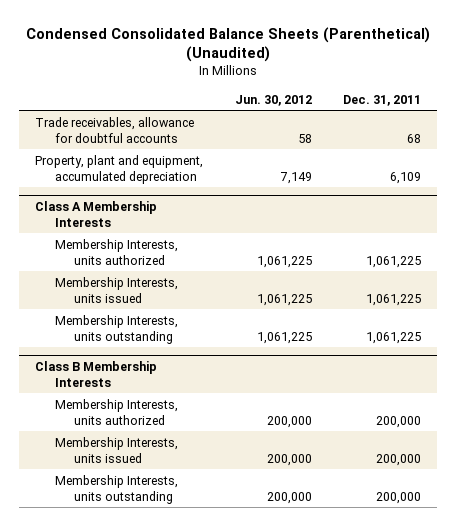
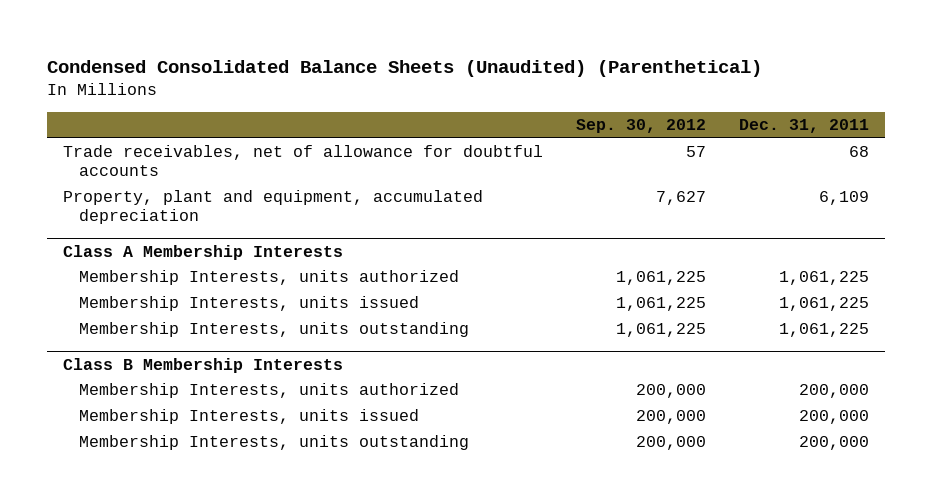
[26,26,431,63] Condensed Consolidated Balance Sheets (Parenthetical) (Unaudited) -> [47,59,763,77] Condensed Consolidated Balance Sheets (Unaudited) (Parenthetical)
[234,94,312,106] Jun. 30, 2012 -> none
none -> [576,119,707,134] Sep. 30, 2012
[35,116,195,143] Trade receivables, allowance for doubtful accounts -> [63,145,544,177] Trade receivables, net of allowance for doubtful accounts

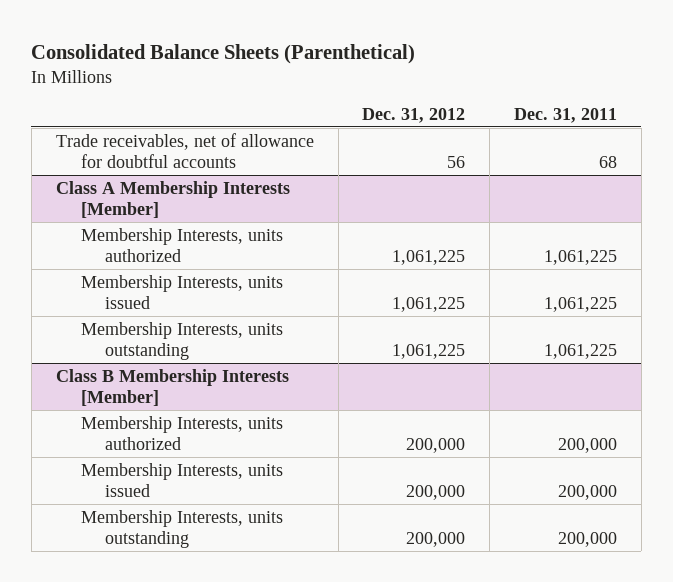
[47,59,763,77] Condensed Consolidated Balance Sheets (Unaudited) (Parenthetical) -> [31,44,416,65] Consolidated Balance Sheets (Parenthetical)
[576,119,707,134] Sep. 30, 2012 -> none
none -> [362,107,466,123] Dec. 31, 2012
[63,190,484,225] Property, plant and equipment, accumulated depreciation -> none
[63,244,344,260] Class A Membership Interests -> [55,180,290,218] Class A Membership Interests [Member]
[63,357,344,373] Class B Membership Interests -> [55,368,289,406] Class B Membership Interests [Member]

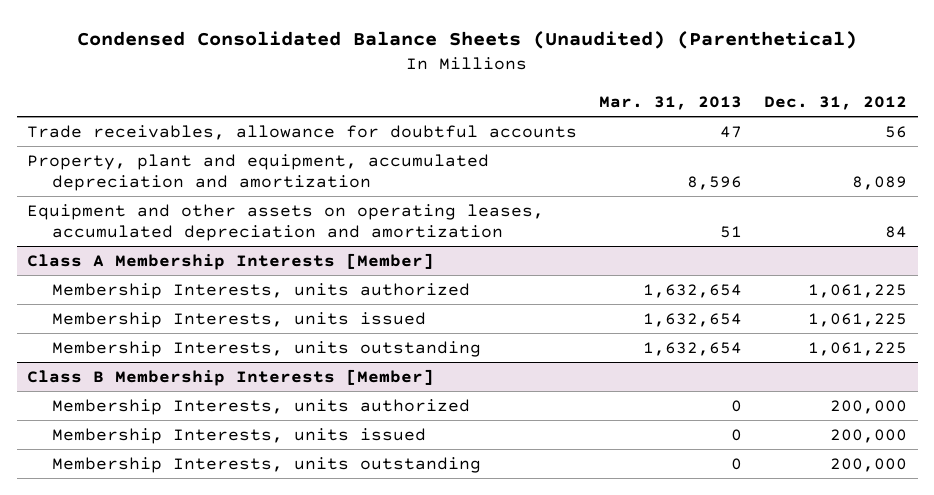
[31,44,416,65] Consolidated Balance Sheets (Parenthetical) -> [77,30,858,49] Condensed Consolidated Balance Sheets (Unaudited) (Parenthetical)
[514,107,618,123] Dec. 31, 2011 -> none
none -> [599,95,743,110] Mar. 31, 2013
[55,132,314,168] Trade receivables, net of allowance for doubtful accounts -> [27,124,578,140] Trade receivables, allowance for doubtful accounts
none -> [27,153,490,191] Property, plant and equipment, accumulated depreciation and amortization
none -> [27,203,545,241] Equipment and other assets on operating leases, accumulated depreciation and amortization

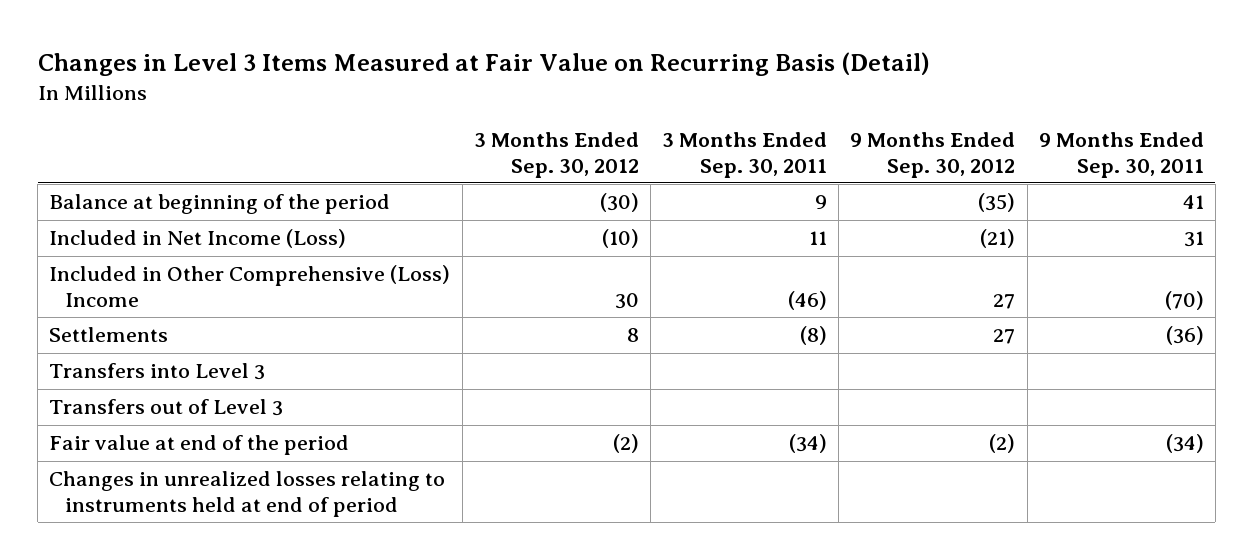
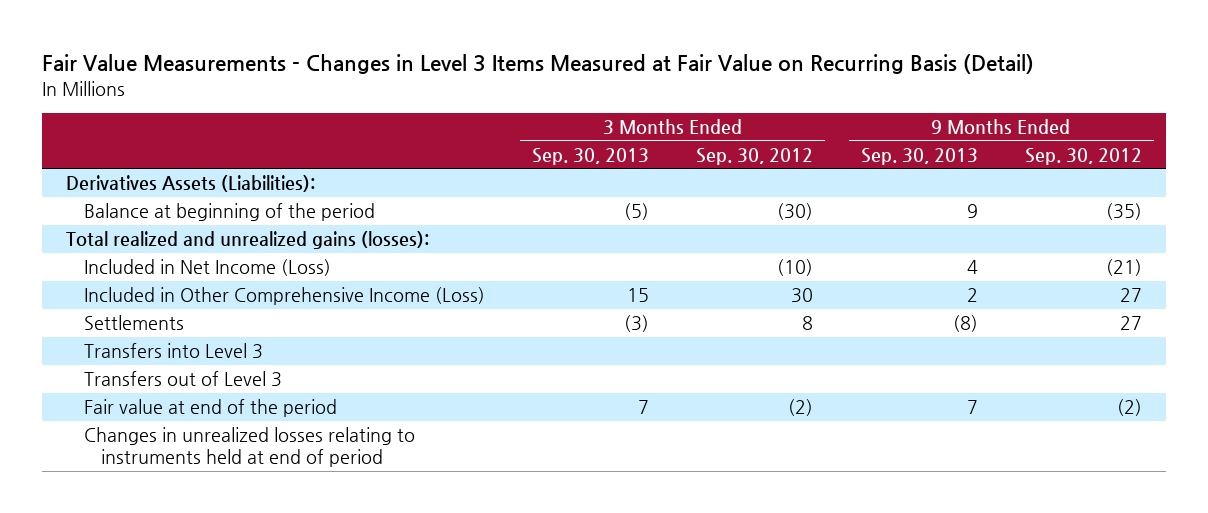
[37,52,930,77] Changes in Level 3 Items Measured at Fair Value on Recurring Basis (Detail) -> [42,54,1035,75] Fair Value Measurements - Changes in Level 3 Items Measured at Fair Value on Recurring Basis (Detail)
[662,131,828,178] 3 Months Ended Sep. 30, 2011 -> none
[1038,131,1204,178] 9 Months Ended Sep. 30, 2011 -> none
none -> [531,147,649,165] Sep. 30, 2013
none -> [860,147,978,165] Sep. 30, 2013
none -> [66,175,316,193] Derivatives Assets (Liabilities):
none -> [66,231,430,250] Total realized and unrealized gains (losses):
[49,265,451,307] Included in Other Comprehensive (Loss) Income -> [83,287,485,306] Included in Other Comprehensive Income (Loss)

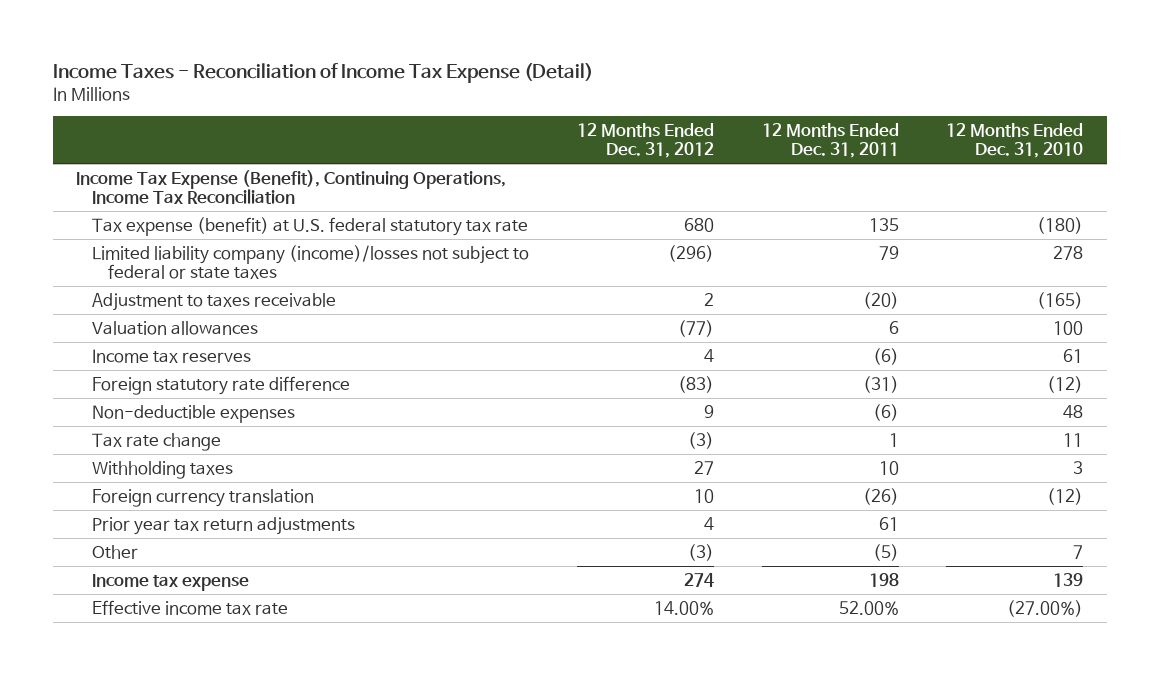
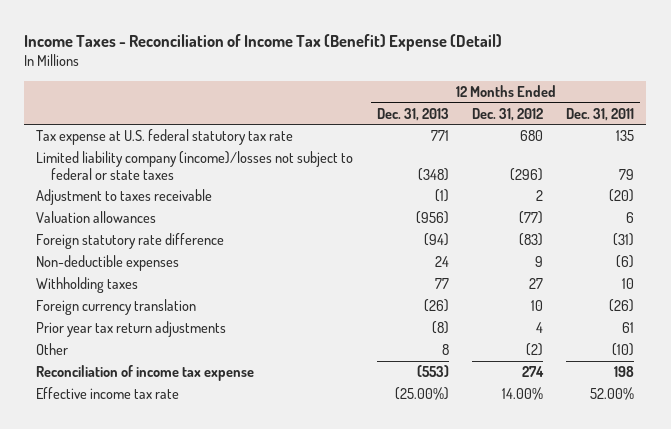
[52,62,593,83] Income Taxes - Reconciliation of Income Tax Expense (Detail) -> [24,33,503,51] Income Taxes - Reconciliation of Income Tax (Benefit) Expense (Detail)
[946,123,1084,159] 12 Months Ended Dec. 31, 2010 -> none
none -> [376,107,449,121] Dec. 31, 2013
[76,170,507,205] Income Tax Expense (Benefit), Continuing Operations, Income Tax Reconciliation -> none
[92,217,529,237] Tax expense (benefit) at U.S. federal statutory tax rate -> [36,129,294,146] Tax expense at U.S. federal statutory tax rate
[92,349,252,364] Income tax reserves -> none
[92,433,222,452] Tax rate change -> none
[687,544,714,562] (3) -> [526,343,544,357] (2)
[872,544,899,562] (5) -> [612,343,635,357] (10)
[92,574,250,592] Income tax expense -> [36,365,255,382] Reconciliation of income tax expense

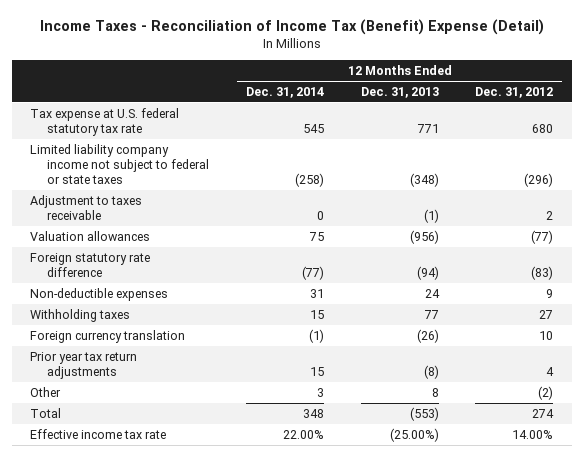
[566,107,635,121] Dec. 31, 2011 -> none
none -> [245,86,324,98] Dec. 31, 2014
[36,151,354,180] Limited liability company (income)/losses not subject to federal or state taxes -> [30,143,210,185] Limited liability company income not subject to federal or state taxes
[36,365,255,382] Reconciliation of income tax expense -> [30,407,62,418] Total

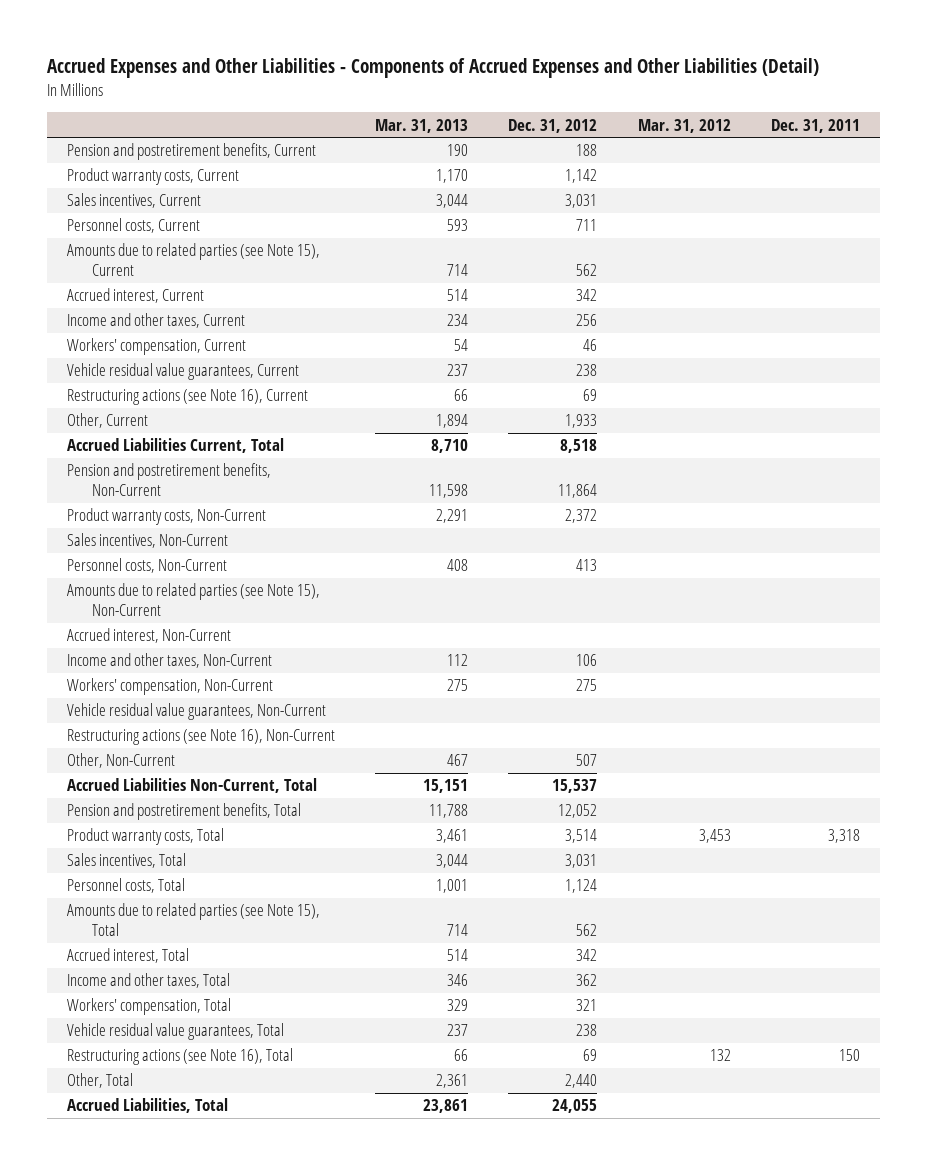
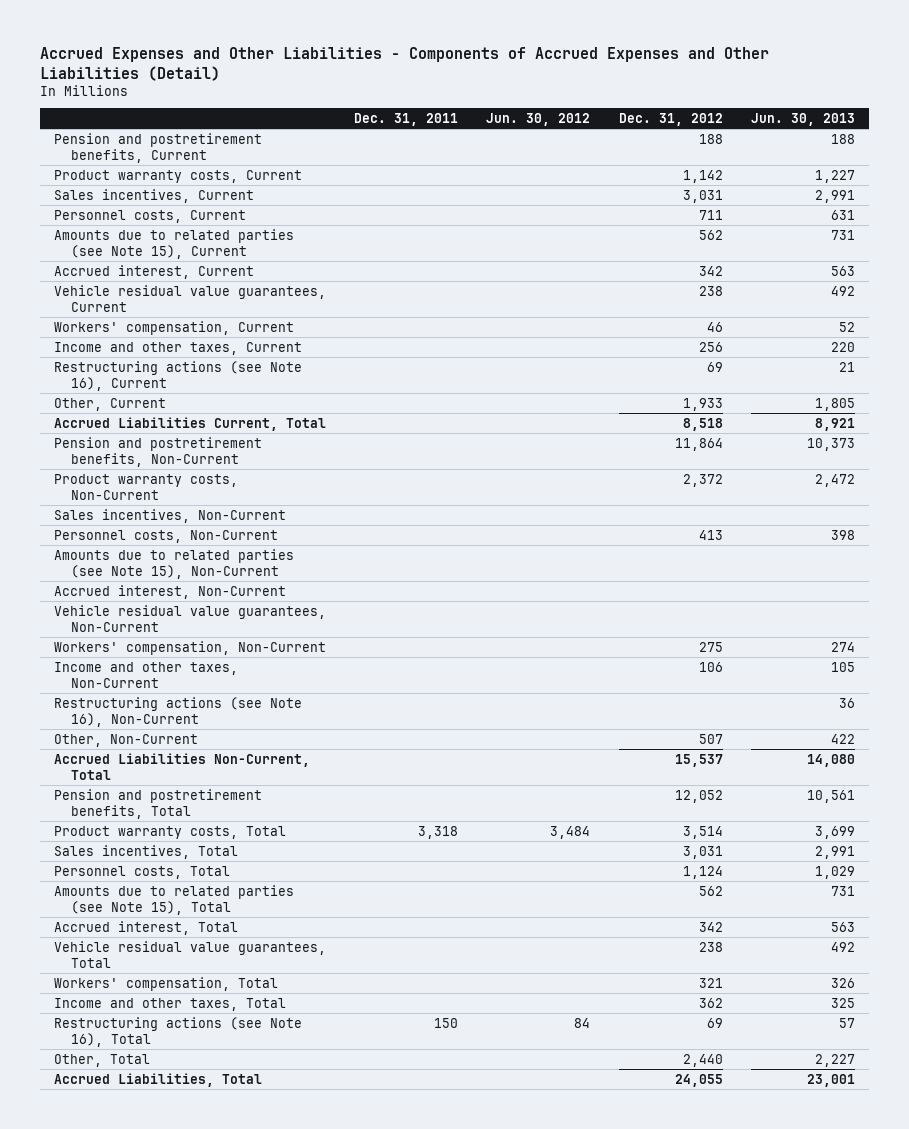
[375,118,469,133] Mar. 31, 2013 -> none
[637,118,731,133] Mar. 31, 2012 -> none
none -> [486,112,591,126] Jun. 30, 2012
none -> [751,112,856,126] Jun. 30, 2013
[67,338,247,356] Workers' compensation, Current -> [53,320,294,335] Workers' compensation, Current
[67,313,246,329] Income and other taxes, Current -> [53,341,302,355] Income and other taxes, Current
[67,678,274,696] Workers' compensation, Non-Current -> [53,640,326,655] Workers' compensation, Non-Current
[67,653,273,669] Income and other taxes, Non-Current -> [53,661,238,689] Income and other taxes, Non-Current
[67,998,232,1016] Workers' compensation, Total -> [53,976,278,991] Workers' compensation, Total
[67,973,231,989] Income and other taxes, Total -> [53,997,286,1011] Income and other taxes, Total

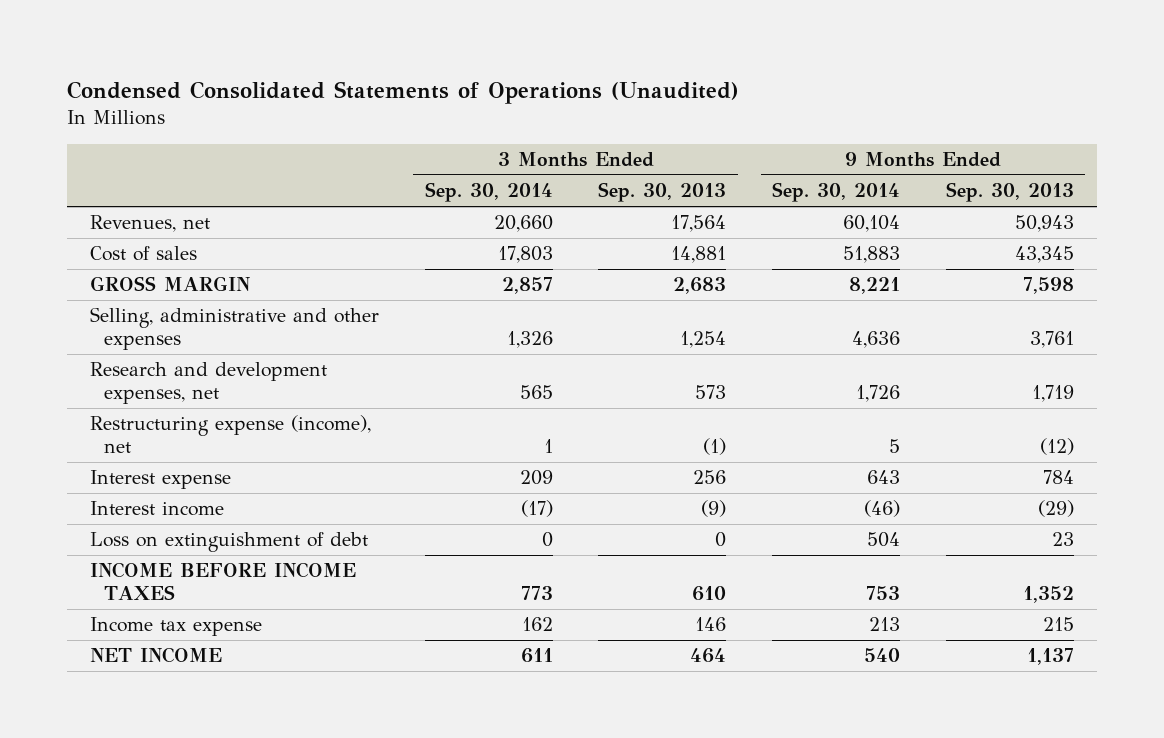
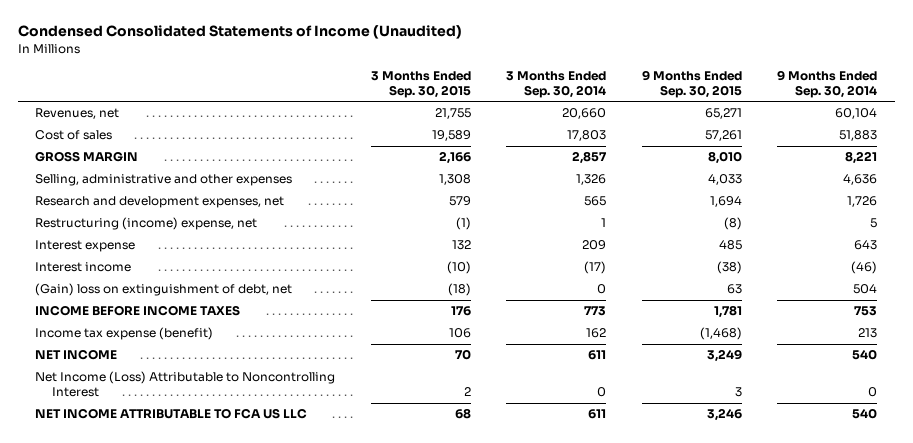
[67,80,740,104] Condensed Consolidated Statements of Operations (Unaudited) -> [17,25,462,40] Condensed Consolidated Statements of Income (Unaudited)
[598,182,727,203] Sep. 30, 2013 -> none
[945,182,1074,203] Sep. 30, 2013 -> none
none -> [370,70,471,98] 3 Months Ended Sep. 30, 2015
none -> [641,69,742,98] 9 Months Ended Sep. 30, 2015
[89,415,371,454] Restructuring expense (income), net -> [35,217,258,231] Restructuring (income) expense, net
[89,532,368,553] Loss on extinguishment of debt -> [35,283,293,297] (Gain) loss on extinguishment of debt, net
[89,617,262,637] Income tax expense -> [35,327,214,341] Income tax expense (benefit)
none -> [35,371,336,397] Net Income (Loss) Attributable to Noncontrolling Interest
none -> [35,408,308,420] NET INCOME ATTRIBUTABLE TO FCA US LLC

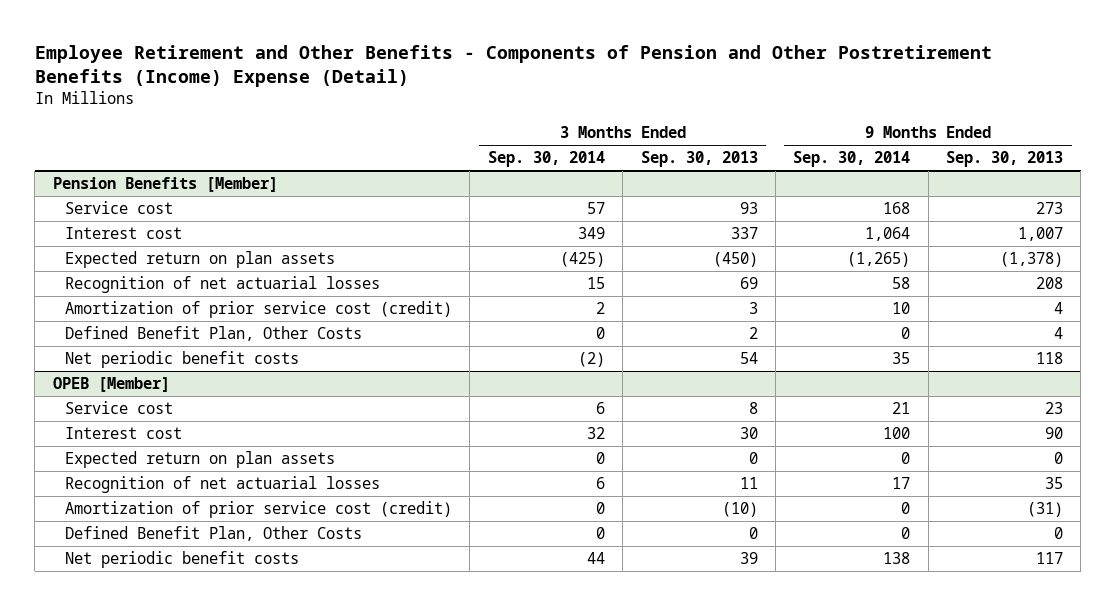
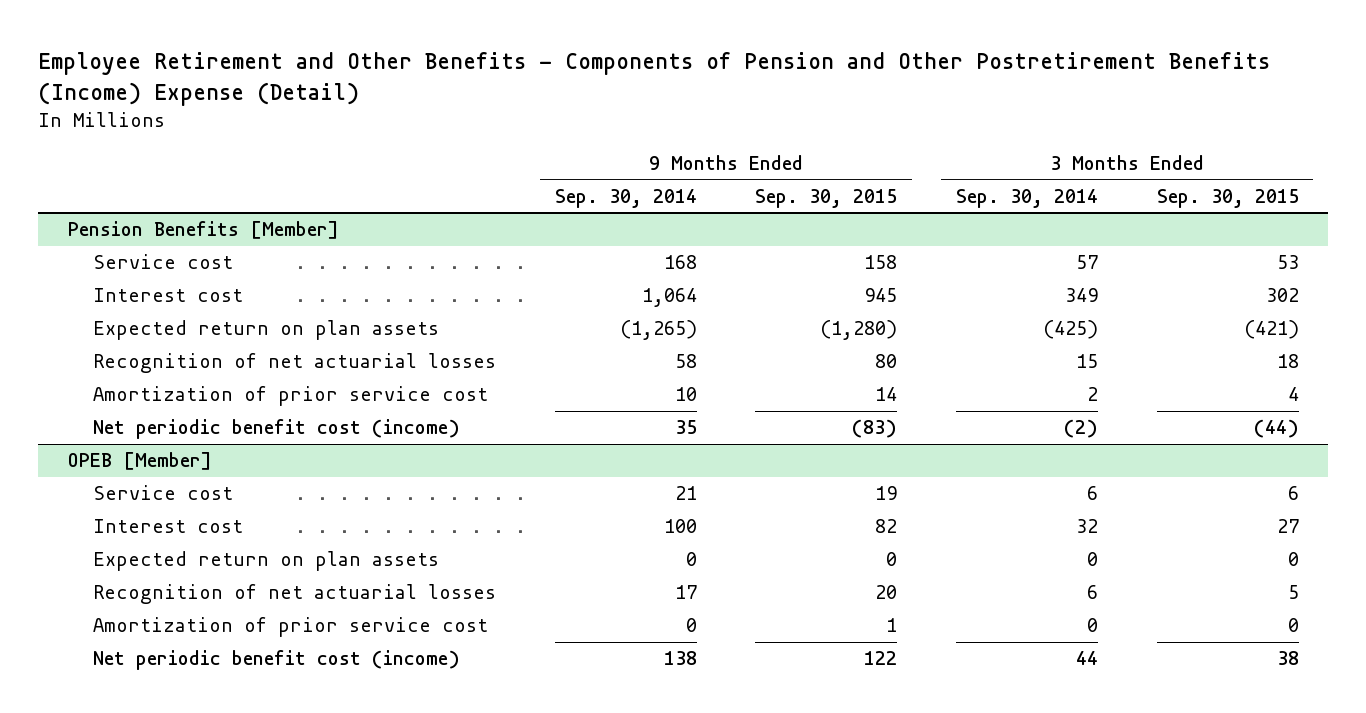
[640,151,758,168] Sep. 30, 2013 -> none
[946,151,1064,168] Sep. 30, 2013 -> none
none -> [755,188,898,208] Sep. 30, 2015
none -> [1156,188,1299,208] Sep. 30, 2015
[64,326,362,342] Defined Benefit Plan, Other Costs -> none
[64,301,452,319] Amortization of prior service cost (credit) -> [93,386,489,407] Amortization of prior service cost
[64,351,299,369] Net periodic benefit costs -> [93,419,461,440] Net periodic benefit cost (income)
[64,526,362,542] Defined Benefit Plan, Other Costs -> none
[64,501,452,519] Amortization of prior service cost (credit) -> [93,617,489,638] Amortization of prior service cost
[64,551,299,569] Net periodic benefit costs -> [93,650,461,671] Net periodic benefit cost (income)

